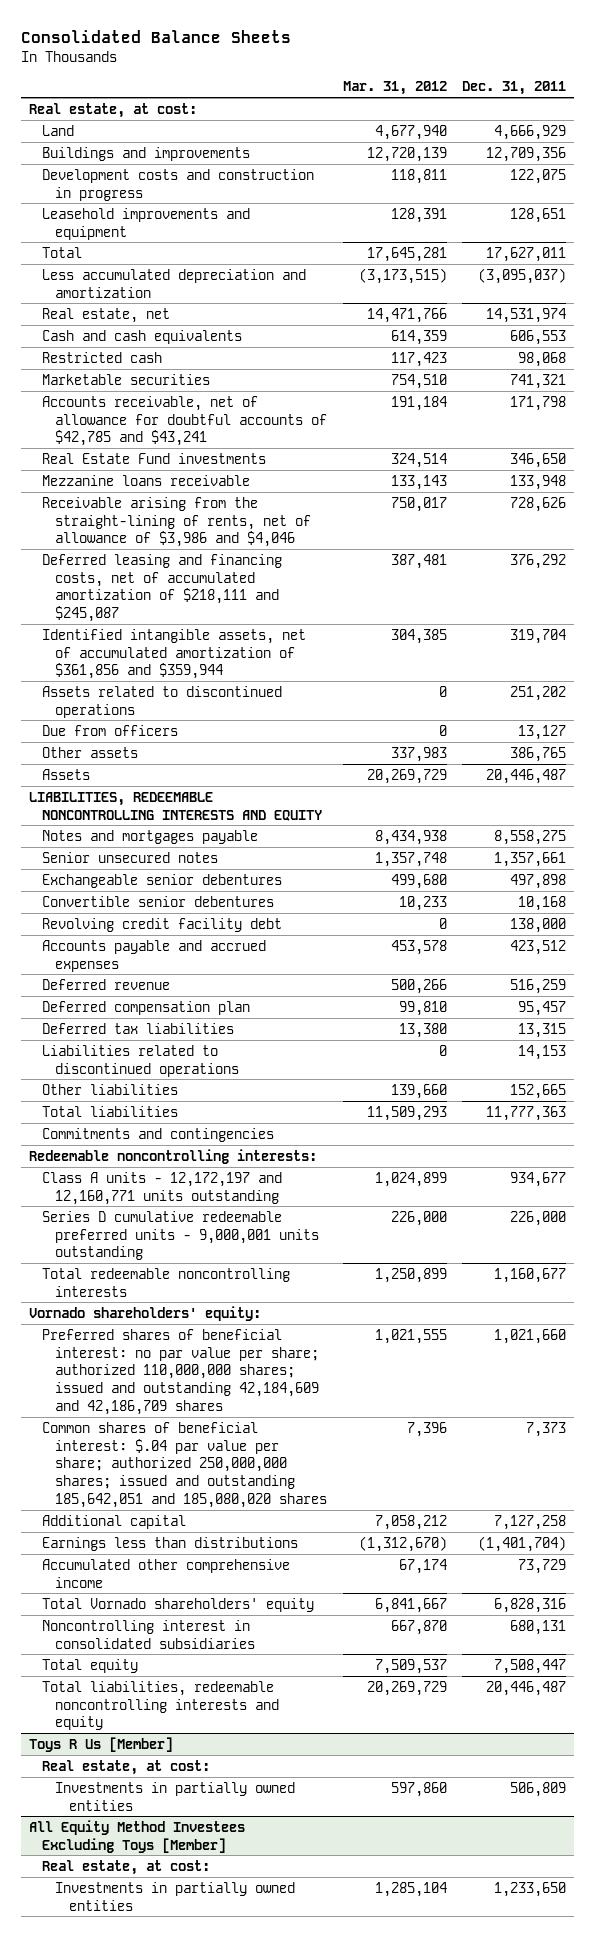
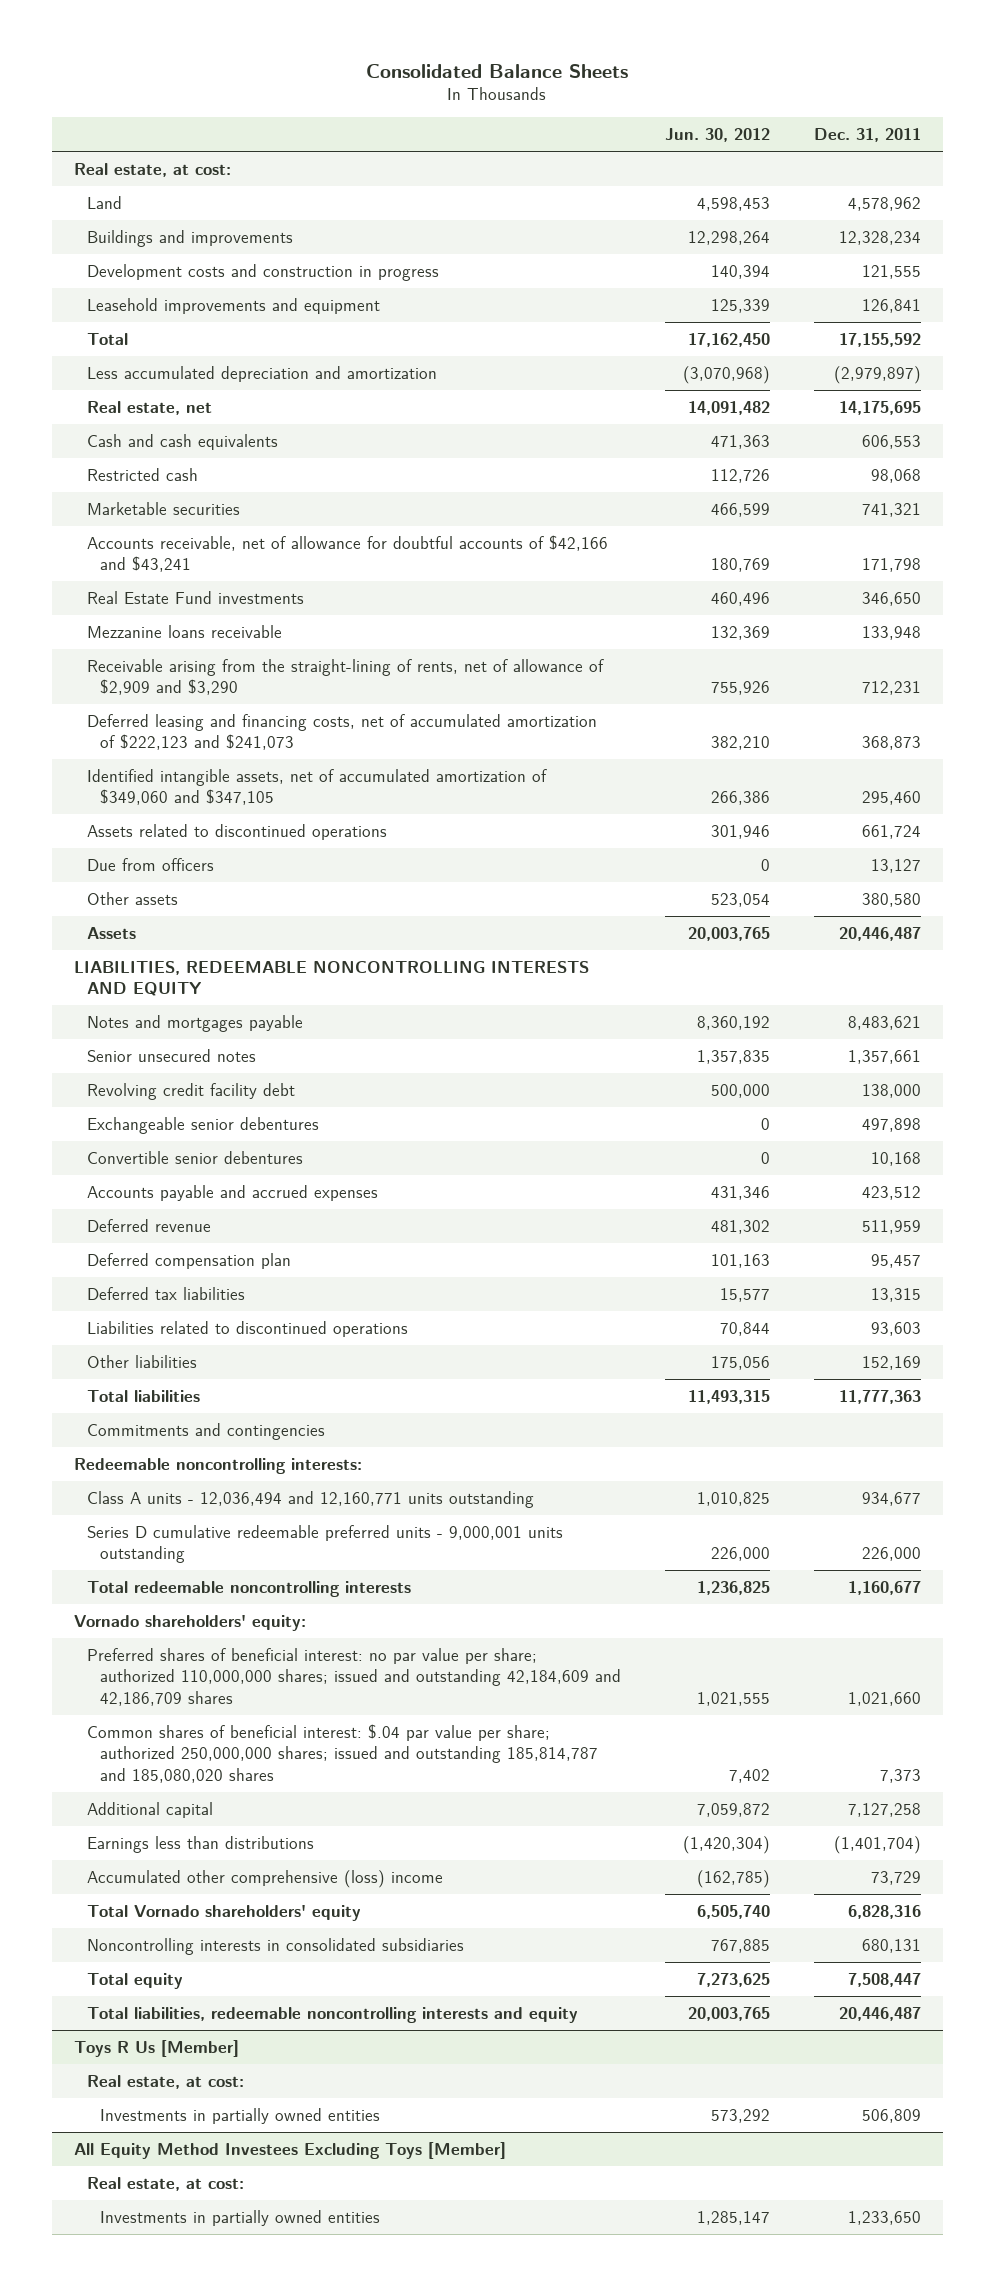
[342,81,447,96] Mar. 31, 2012 -> none
none -> [665,127,771,142] Jun. 30, 2012
[493,124,566,140] 4,666,929 -> [848,196,922,211] 4,578,962
[485,146,566,162] 12,709,356 -> [839,230,922,245] 12,328,234
[509,168,566,184] 122,075 -> [862,264,922,279] 121,555
[509,207,566,223] 128,651 -> [862,298,922,313] 126,841
[485,246,566,262] 17,627,011 -> [839,332,922,347] 17,155,592
[477,267,566,284] (3,095,037) -> [834,365,922,384] (2,979,897)
[485,307,566,323] 14,531,974 -> [839,400,922,415] 14,175,695
[42,395,328,447] Accounts receivable, net of allowance for doubtful accounts of $42,785 and $43,241 -> [86,534,608,573] Accounts receivable, net of allowance for doubtful accounts of $42,166 and $43,241
[42,496,312,548] Receivable arising from the straight-lining of rents, net of allowance of $3,986 and $4,046 -> [86,658,604,696] Receivable arising from the straight-lining of rents, net of allowance of $2,909 and $3,290
[509,496,566,512] 728,626 -> [862,681,922,696] 712,231
[42,553,283,623] Deferred leasing and financing costs, net of accumulated amortization of $218,111 and $245,087 -> [86,713,597,751] Deferred leasing and financing costs, net of accumulated amortization of $222,123 and $241,073
[509,553,566,569] 376,292 -> [862,736,922,751] 368,873
[42,628,307,680] Identified intangible assets, net of accumulated amortization of $361,856 and $359,944 -> [86,768,547,806] Identified intangible assets, net of accumulated amortization of $349,060 and $347,105
[509,628,566,644] 319,704 -> [862,791,922,806] 295,460
[509,685,566,701] 251,202 -> [862,824,922,839] 661,724
[509,746,566,762] 386,765 -> [862,892,922,907] 380,580
[493,829,566,845] 8,558,275 -> [848,1015,922,1030] 8,483,621
[42,917,283,932] Revolving credit facility debt -> [86,1082,295,1100] Revolving credit facility debt
[509,978,566,994] 516,259 -> [862,1219,922,1234] 511,959
[517,1044,566,1060] 14,153 -> [871,1321,922,1336] 93,603
[509,1083,566,1099] 152,665 -> [862,1355,922,1370] 152,169
[42,1171,283,1205] Class A units - 12,172,197 and 12,160,771 units outstanding -> [86,1490,534,1508] Class A units - 12,036,494 and 12,160,771 units outstanding
[42,1421,328,1509] Common shares of beneficial interest: $.04 par value per share; authorized 250,000,000 shares; issued and outstanding 185,642,051 and 185,080,020 shares -> [86,1723,599,1783] Common shares of beneficial interest: $.04 par value per share; authorized 250,000,000 shares; issued and outstanding 185,814,787 and 185,080,020 shares
[42,1558,291,1588] Accumulated other comprehensive income -> [86,1869,443,1888] Accumulated other comprehensive (loss) income
[42,1619,256,1649] Noncontrolling interest in consolidated subsidiaries -> [86,1937,464,1955] Noncontrolling interests in consolidated subsidiaries

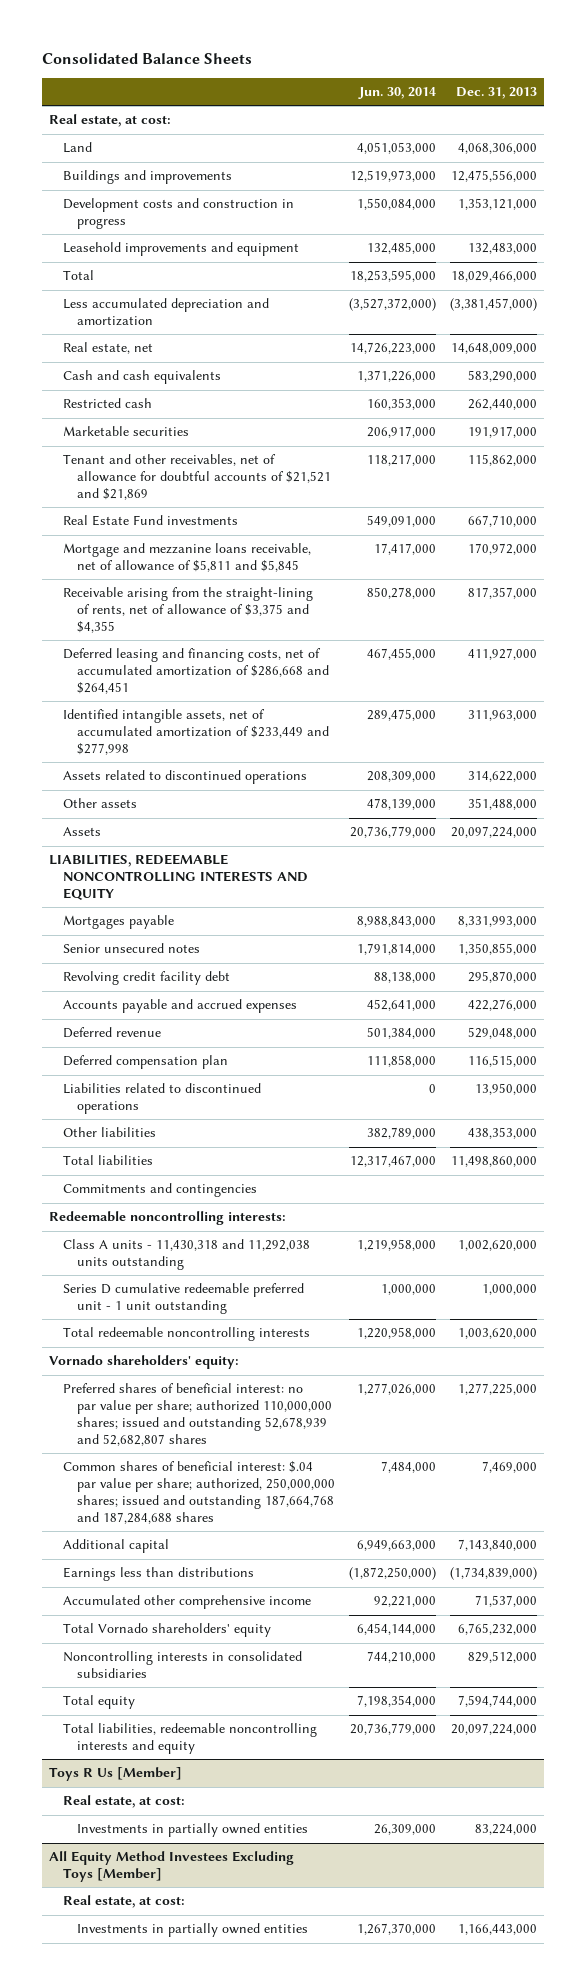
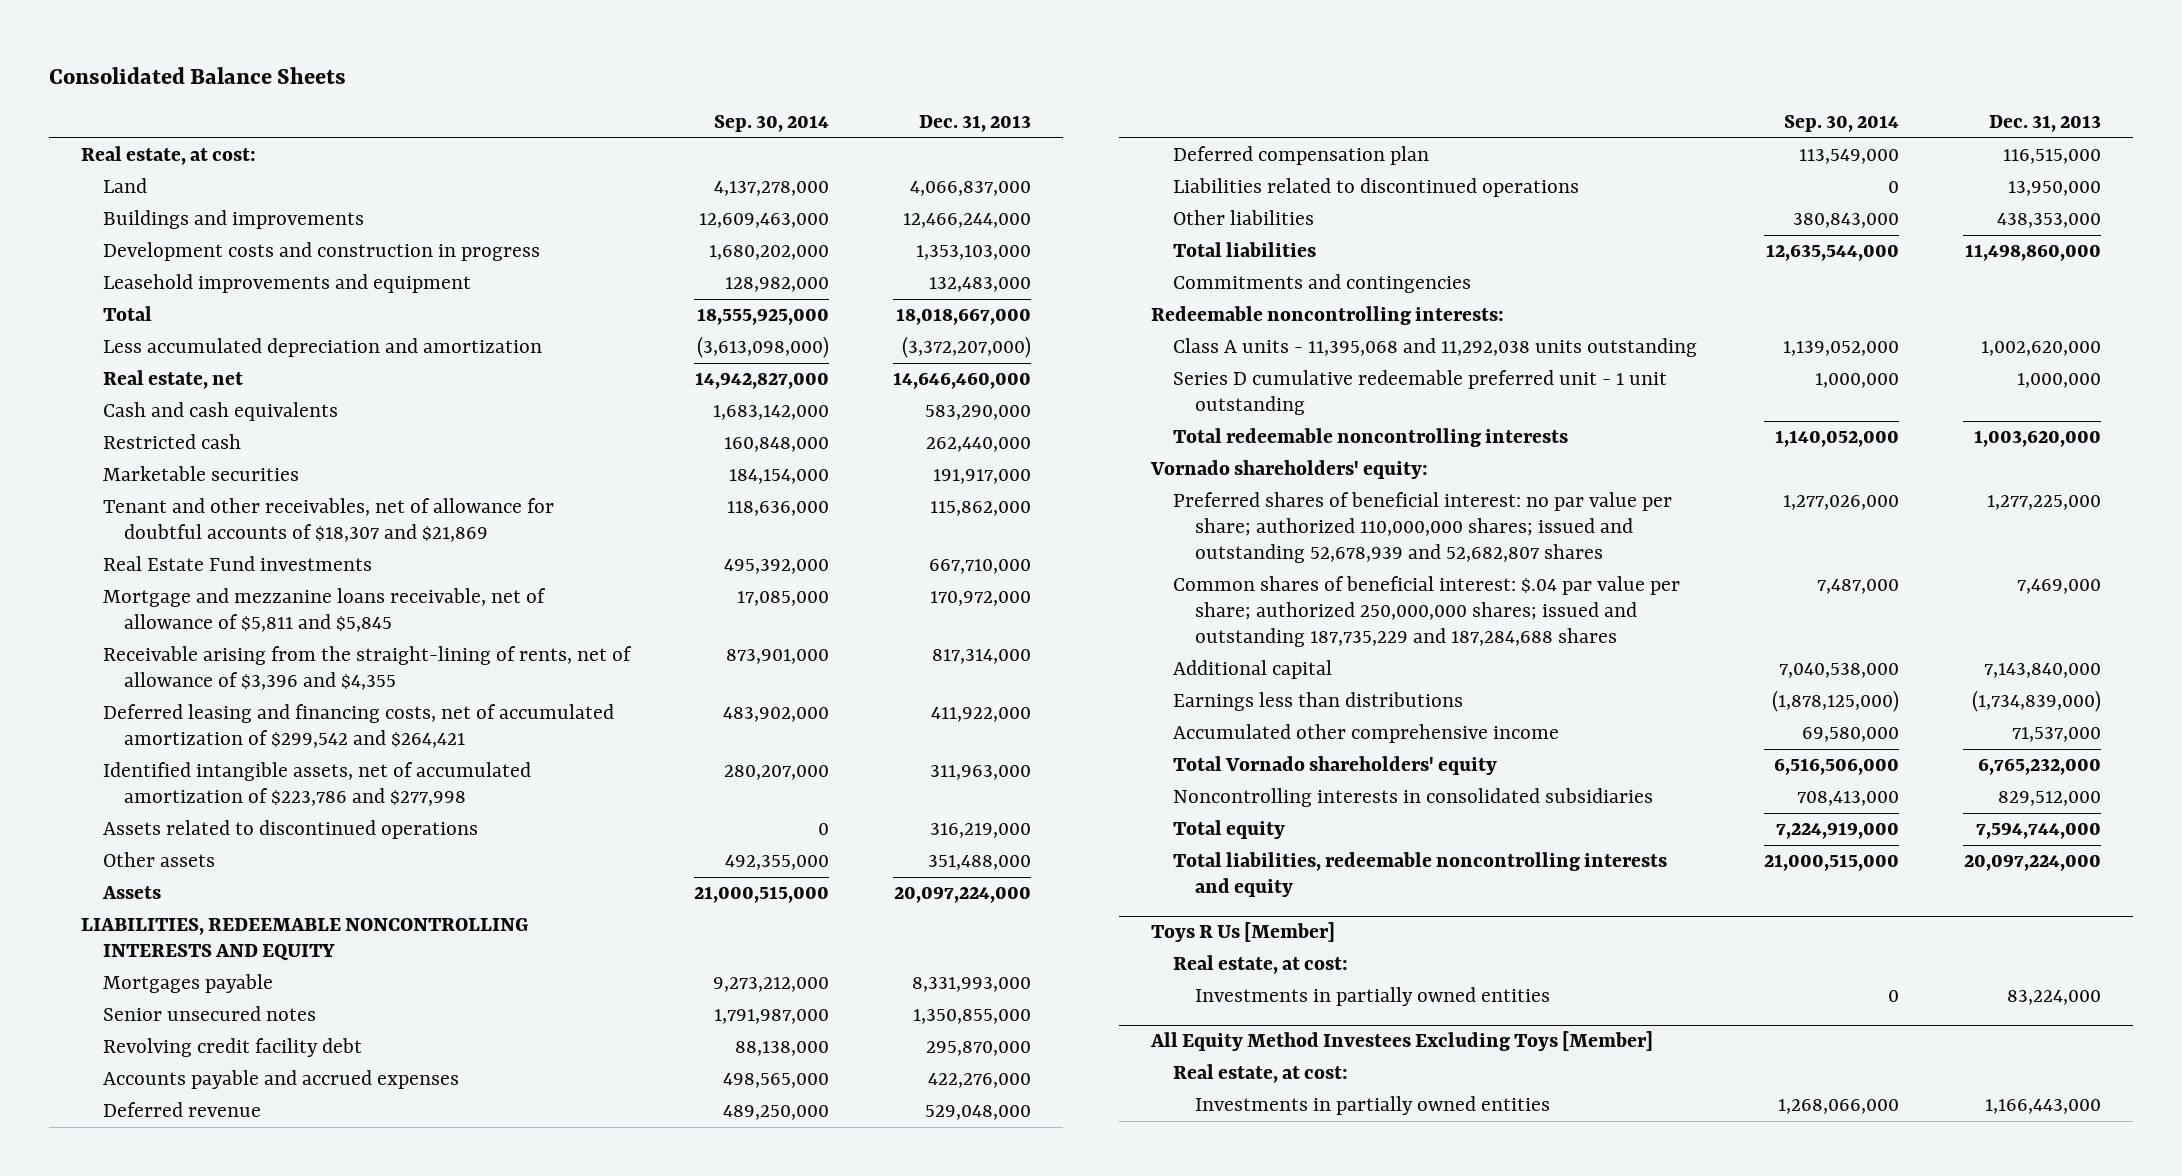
[358,86,437,99] Jun. 30, 2014 -> none
none -> [713,115,829,133] Sep. 30, 2014
[457,143,537,155] 4,068,306,000 -> [909,181,1031,197] 4,066,837,000
[450,170,537,183] 12,475,556,000 -> [902,213,1031,229] 12,466,244,000
[457,198,537,211] 1,353,121,000 -> [915,245,1031,261] 1,353,103,000
[450,271,537,283] 18,029,466,000 -> [895,308,1031,326] 18,018,667,000
[449,298,537,312] (3,381,457,000) -> [901,336,1031,359] (3,372,207,000)
[450,343,537,355] 14,648,009,000 -> [892,372,1031,390] 14,646,460,000
[63,454,332,500] Tenant and other receivables, net of allowance for doubtful accounts of $21,521 and $21,869 -> [102,498,554,543] Tenant and other receivables, net of allowance for doubtful accounts of $18,307 and $21,869
[63,587,314,633] Receivable arising from the straight-lining of rents, net of allowance of $3,375 and $4,355 -> [102,646,632,691] Receivable arising from the straight-lining of rents, net of allowance of $3,396 and $4,355
[467,587,537,600] 817,357,000 -> [931,649,1031,665] 817,314,000
[63,648,330,694] Deferred leasing and financing costs, net of accumulated amortization of $286,668 and $264,451 -> [102,704,614,749] Deferred leasing and financing costs, net of accumulated amortization of $299,542 and $264,421
[467,648,537,661] 411,927,000 -> [930,707,1031,723] 411,922,000
[63,709,330,755] Identified intangible assets, net of accumulated amortization of $233,449 and $277,998 -> [102,762,531,807] Identified intangible assets, net of accumulated amortization of $223,786 and $277,998
[467,771,537,783] 314,622,000 -> [929,823,1031,839] 316,219,000
[63,1239,311,1271] Class A units - 11,430,318 and 11,292,038 units outstanding -> [1172,338,1697,358] Class A units - 11,395,068 and 11,292,038 units outstanding
[63,1461,336,1524] Common shares of beneficial interest: $.04 par value per share; authorized, 250,000,000 shares; issued and outstanding 187,664,768 and 187,284,688 shares -> [1172,576,1680,648] Common shares of beneficial interest: $.04 par value per share; authorized 250,000,000 shares; issued and outstanding 187,735,229 and 187,284,688 shares

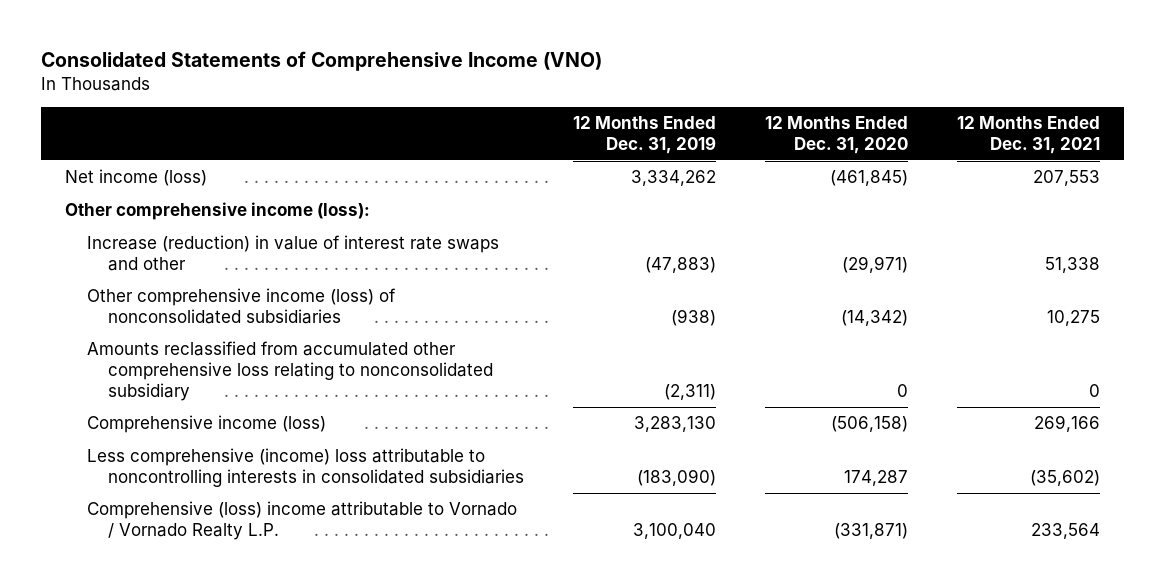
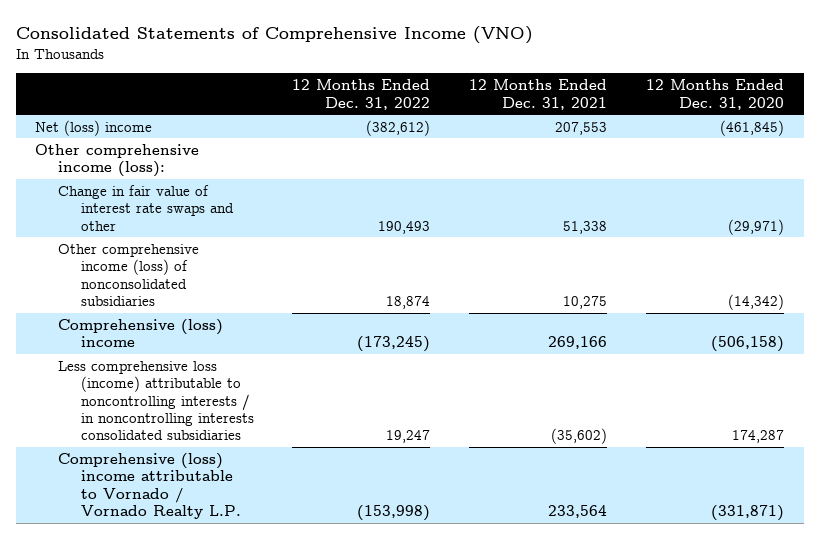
[573,115,717,154] 12 Months Ended Dec. 31, 2019 -> none
none -> [292,79,431,110] 12 Months Ended Dec. 31, 2022
[65,169,208,187] Net income (loss) -> [35,119,153,136] Net (loss) income
[86,235,499,272] Increase (reduction) in value of interest rate swaps and other -> [57,184,234,231] Change in fair value of interest rate swaps and other
[86,341,494,401] Amounts reclassified from accumulated other comprehensive loss relating to nonconsolidated subsidiary -> none
[86,415,326,434] Comprehensive income (loss) -> [57,318,223,348] Comprehensive (loss) income
[86,448,525,488] Less comprehensive (income) loss attributable to noncontrolling interests in consolidated subsidiaries -> [57,360,254,441] Less comprehensive loss (income) attributable to noncontrolling interests / in noncontrolling interests consolidated subsidiaries

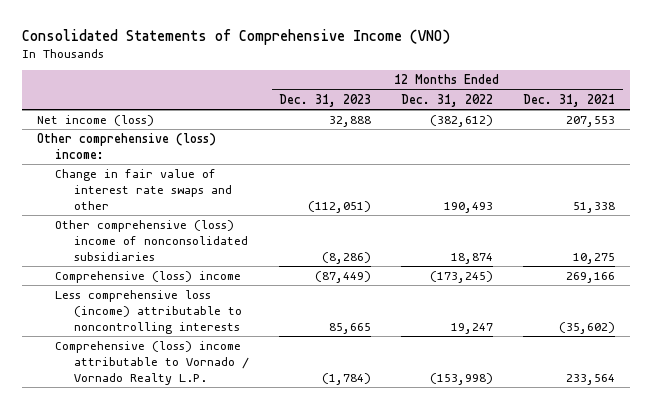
[646,79,785,110] 12 Months Ended Dec. 31, 2020 -> none
none -> [279,93,372,107] Dec. 31, 2023
[35,119,153,136] Net (loss) income -> [36,114,154,126] Net income (loss)
[35,143,200,178] Other comprehensive income (loss): -> [36,132,216,159] Other comprehensive (loss) income:
[57,243,199,307] Other comprehensive income (loss) of nonconsolidated subsidiaries -> [55,219,249,261] Other comprehensive (loss) income of nonconsolidated subsidiaries
[57,360,254,441] Less comprehensive loss (income) attributable to noncontrolling interests / in noncontrolling interests consolidated subsidiaries -> [55,289,243,334] Less comprehensive loss (income) attributable to noncontrolling interests

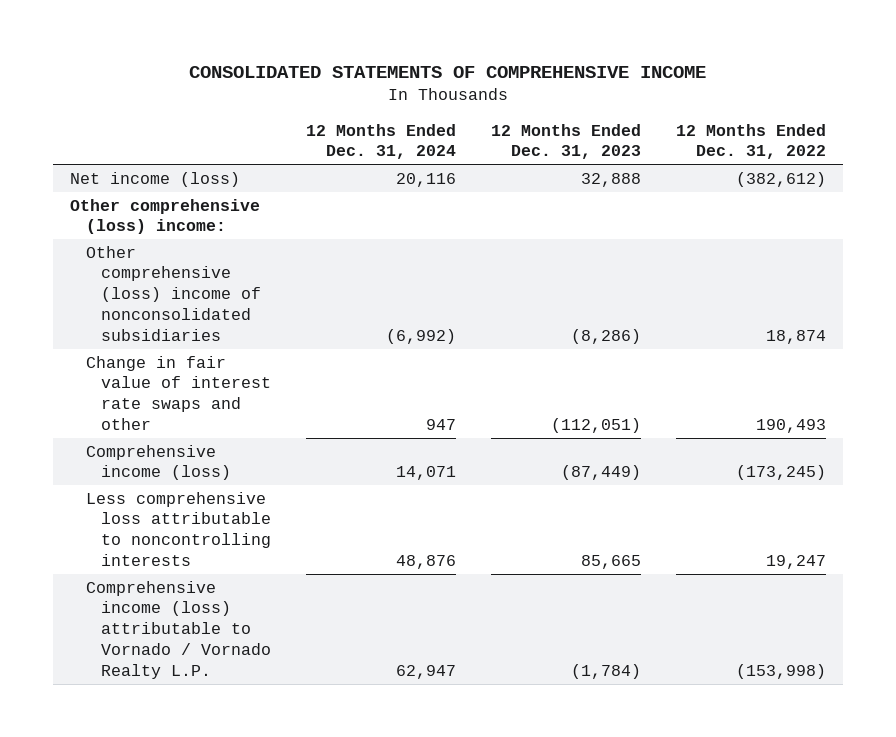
[21,28,450,45] Consolidated Statements of Comprehensive Income (VNO) -> [189,66,707,79] CONSOLIDATED STATEMENTS OF COMPREHENSIVE INCOME
[523,93,616,107] Dec. 31, 2021 -> none
none -> [305,123,456,160] 12 Months Ended Dec. 31, 2024
[55,168,233,210] Change in fair value of interest rate swaps and other -> [85,355,271,430] Change in fair value of interest rate swaps and other
[55,270,242,283] Comprehensive (loss) income -> [85,444,231,481] Comprehensive income (loss)
[55,289,243,334] Less comprehensive loss (income) attributable to noncontrolling interests -> [85,491,271,566] Less comprehensive loss attributable to noncontrolling interests
[55,340,250,385] Comprehensive (loss) income attributable to Vornado / Vornado Realty L.P. -> [85,580,271,679] Comprehensive income (loss) attributable to Vornado / Vornado Realty L.P.

